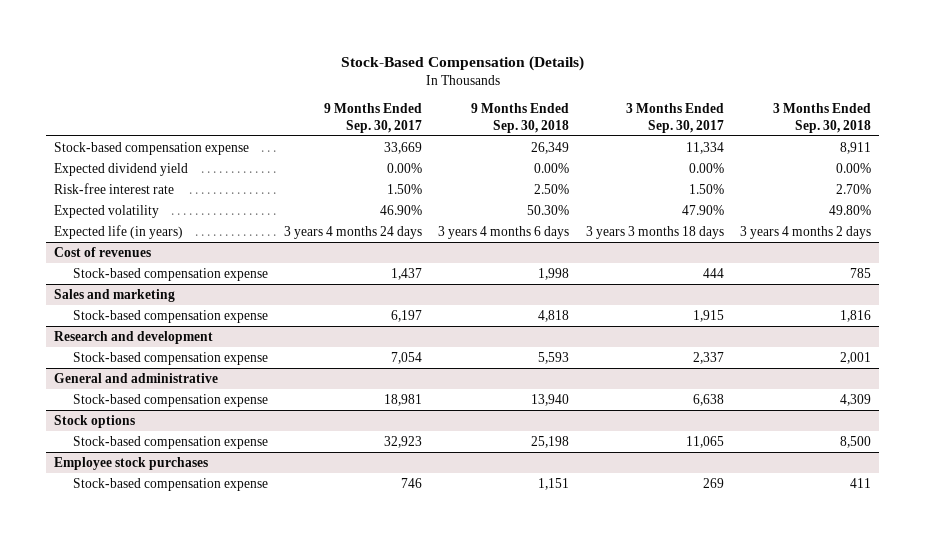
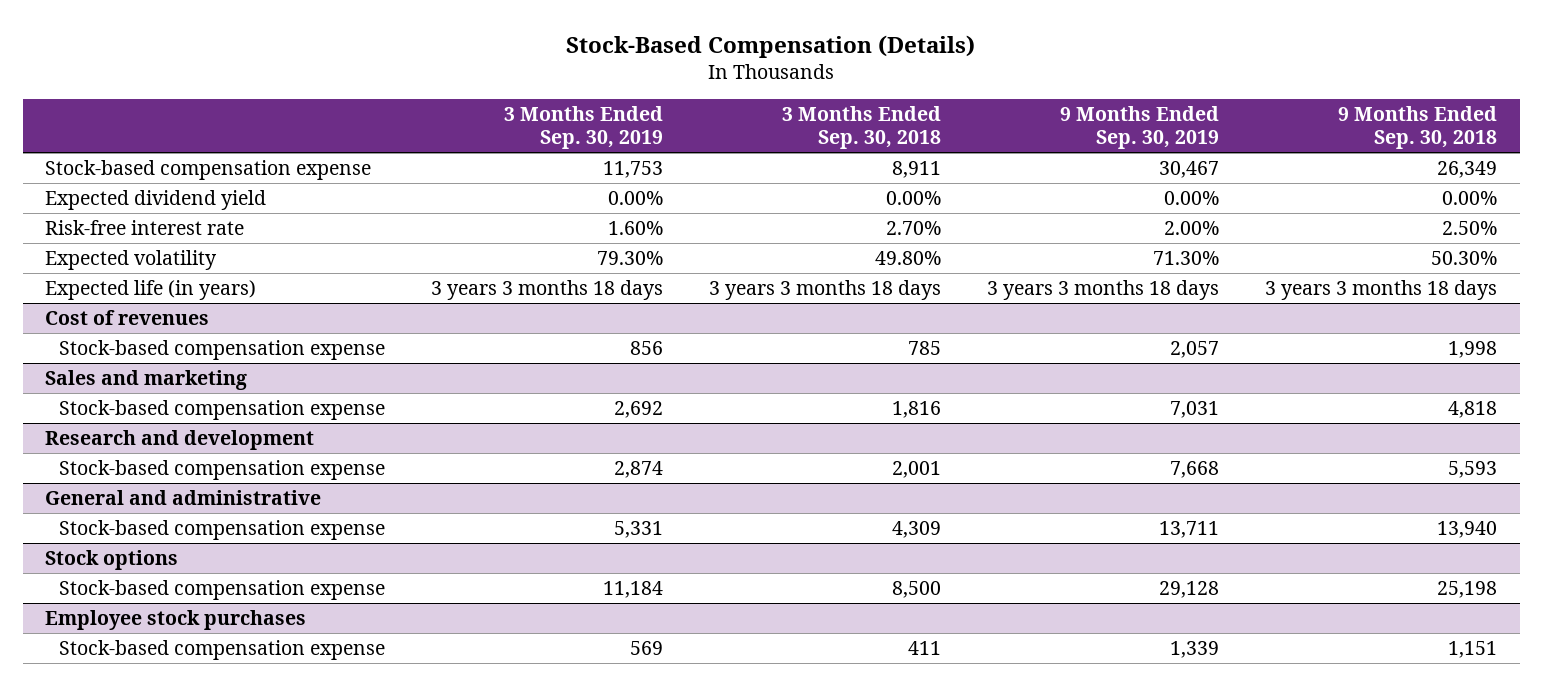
[324,102,423,133] 9 Months Ended Sep. 30, 2017 -> none
[625,102,724,133] 3 Months Ended Sep. 30, 2017 -> none
none -> [504,106,664,150] 3 Months Ended Sep. 30, 2019
none -> [1060,106,1220,150] 9 Months Ended Sep. 30, 2019
[438,225,570,239] 3 years 4 months 6 days -> [1265,280,1498,301] 3 years 3 months 18 days
[740,225,872,239] 3 years 4 months 2 days -> [709,280,942,301] 3 years 3 months 18 days

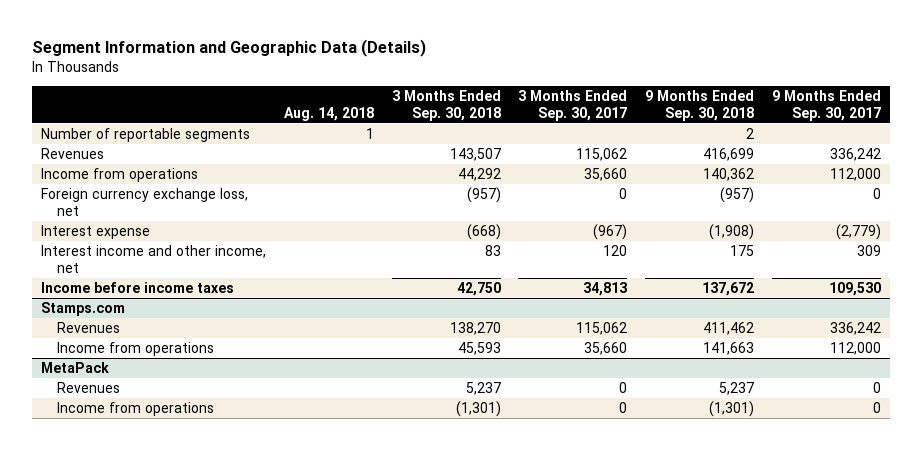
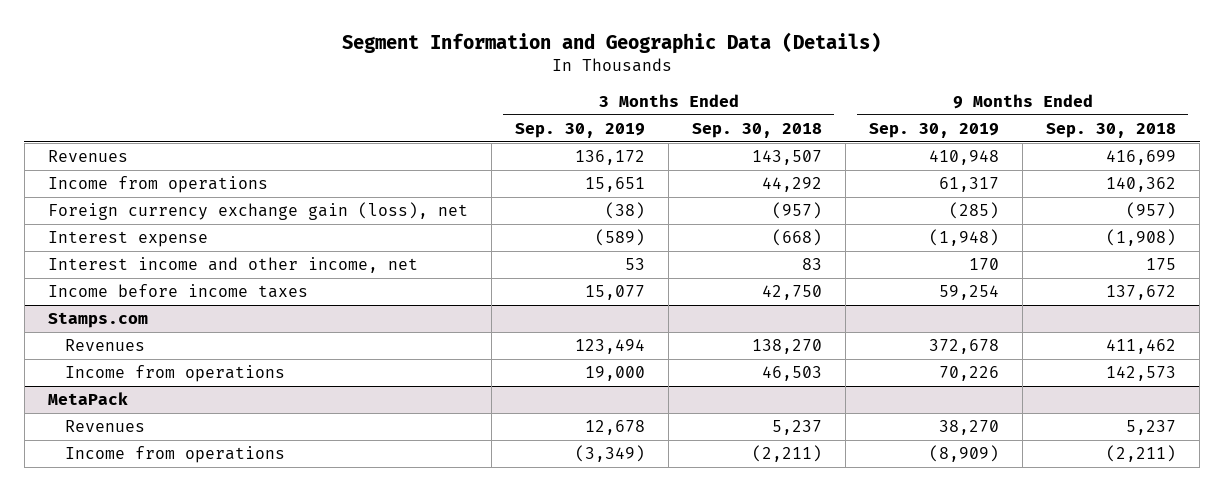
[283,106,374,121] Aug. 14, 2018 -> none
[518,89,628,121] 3 Months Ended Sep. 30, 2017 -> none
[771,89,881,121] 9 Months Ended Sep. 30, 2017 -> none
none -> [514,122,645,138] Sep. 30, 2019
none -> [869,122,1000,138] Sep. 30, 2019
[40,128,250,143] Number of reportable segments -> none
[40,188,248,216] Foreign currency exchange loss, net -> [47,202,468,221] Foreign currency exchange gain (loss), net
[457,342,501,356] 45,593 -> [762,366,823,382] 46,503
[703,342,755,356] 141,663 -> [1106,366,1177,382] 142,573
[455,401,501,418] (1,301) -> [752,445,823,463] (2,211)
[709,401,755,418] (1,301) -> [1106,445,1177,463] (2,211)

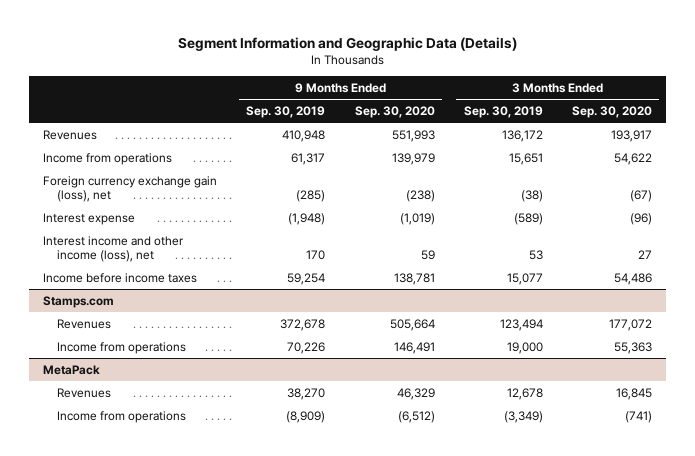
[692,122,823,138] Sep. 30, 2018 -> none
[1046,122,1177,138] Sep. 30, 2018 -> none
none -> [354,105,435,118] Sep. 30, 2020
none -> [571,105,652,118] Sep. 30, 2020
[47,257,418,274] Interest income and other income, net -> [43,235,185,262] Interest income and other income (loss), net

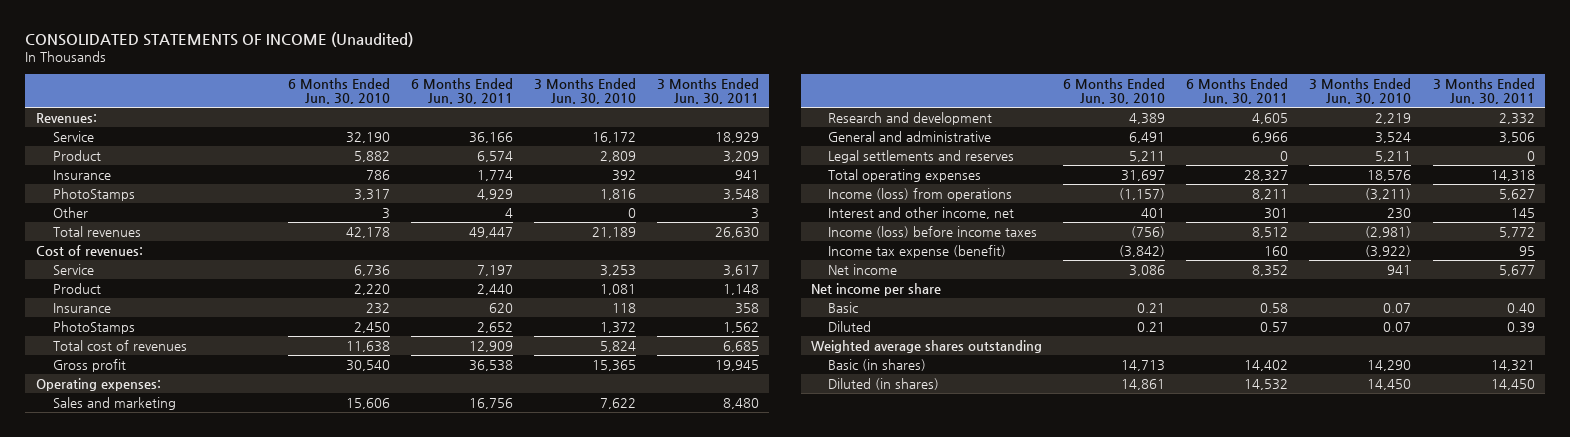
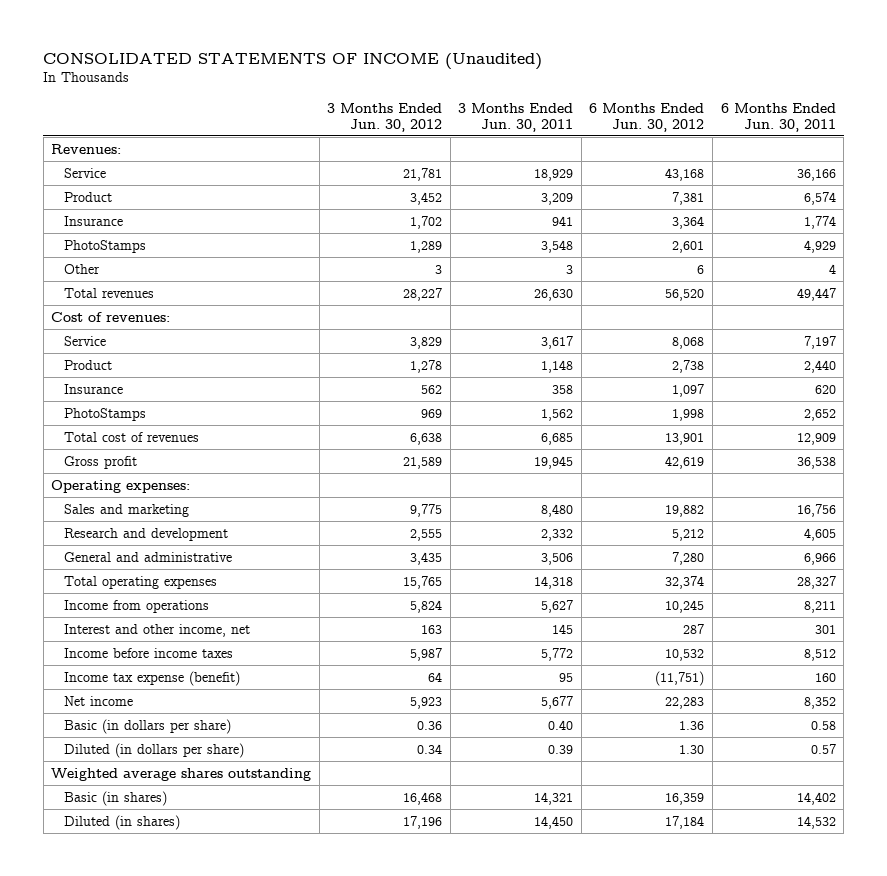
[287,77,390,105] 6 Months Ended Jun. 30, 2010 -> none
[533,77,636,105] 3 Months Ended Jun. 30, 2010 -> none
none -> [327,102,443,132] 3 Months Ended Jun. 30, 2012
none -> [589,102,705,132] 6 Months Ended Jun. 30, 2012
[828,149,1015,163] Legal settlements and reserves -> none
[828,187,1013,201] Income (loss) from operations -> [63,599,209,613] Income from operations
[828,225,1038,238] Income (loss) before income taxes -> [63,647,233,658] Income before income taxes
[811,282,942,296] Net income per share -> none
[828,301,859,313] Basic -> [63,718,231,734] Basic (in dollars per share)
[828,320,872,332] Diluted -> [63,742,244,758] Diluted (in dollars per share)

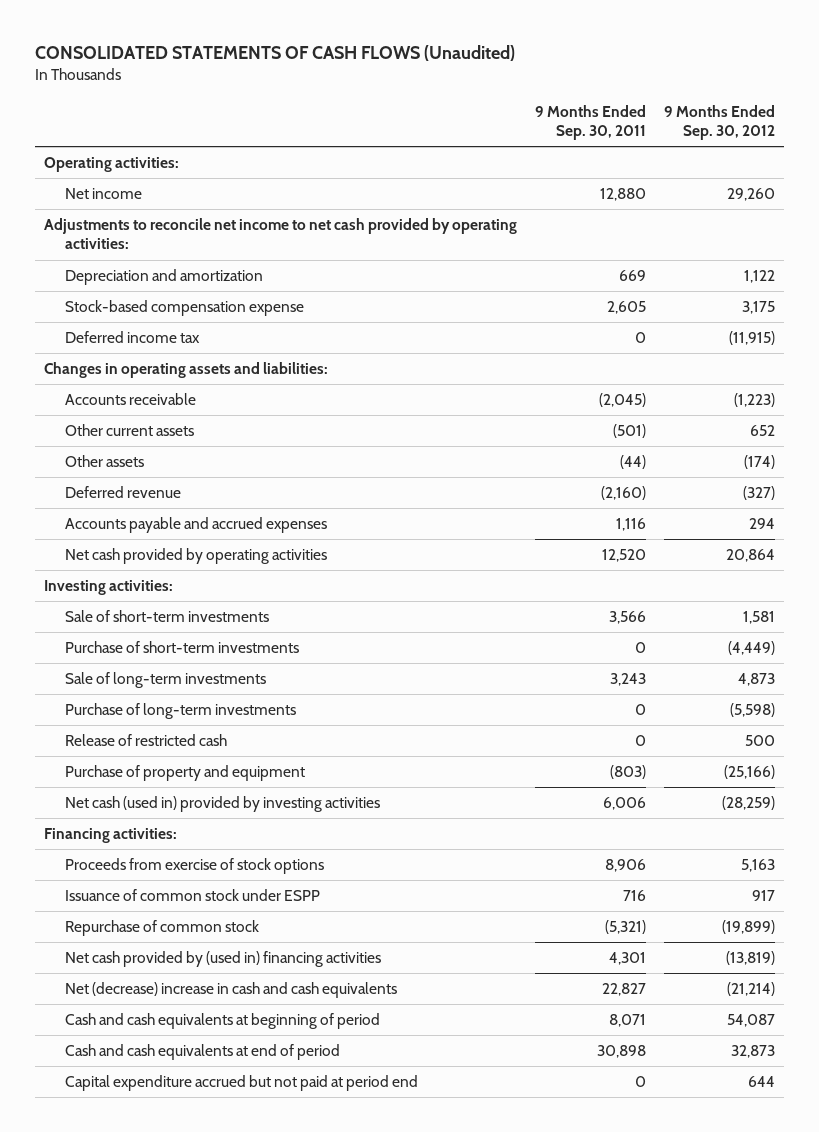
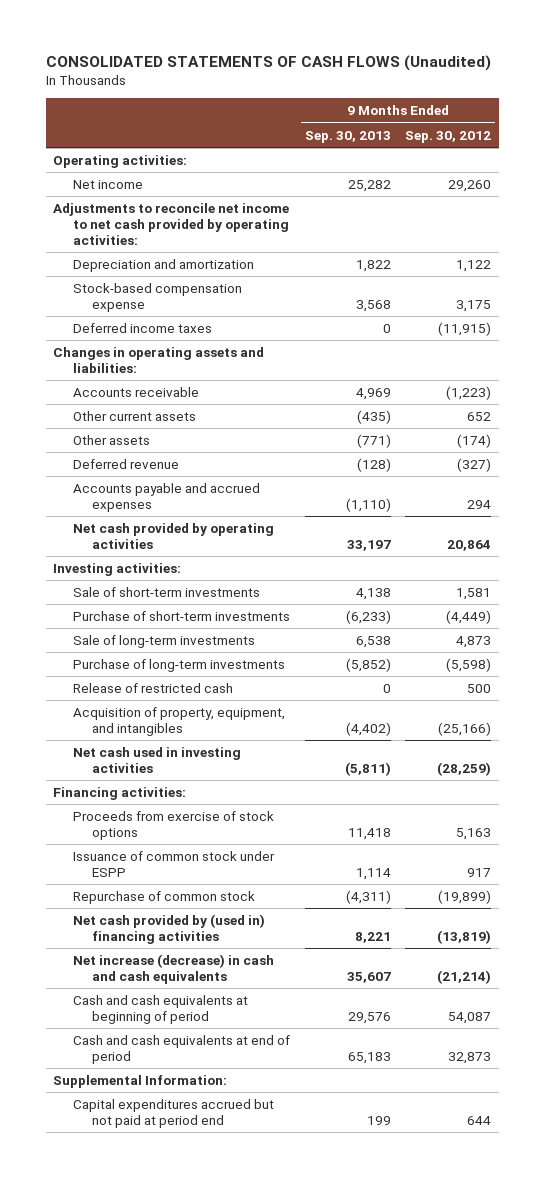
[534,104,646,141] 9 Months Ended Sep. 30, 2011 -> none
none -> [304,130,391,143] Sep. 30, 2013
[65,331,201,344] Deferred income tax -> [72,322,212,333] Deferred income taxes
[65,765,306,782] Purchase of property and equipment -> [72,706,285,736] Acquisition of property, equipment, and intangibles
[65,796,381,813] Net cash (used in) provided by investing activities -> [72,746,241,773] Net cash used in investing activities
[65,982,398,999] Net (decrease) increase in cash and cash equivalents -> [72,953,274,984] Net increase (decrease) in cash and cash equivalents
none -> [53,1074,228,1088] Supplemental Information:
[65,1075,419,1092] Capital expenditure accrued but not paid at period end -> [72,1098,274,1128] Capital expenditures accrued but not paid at period end

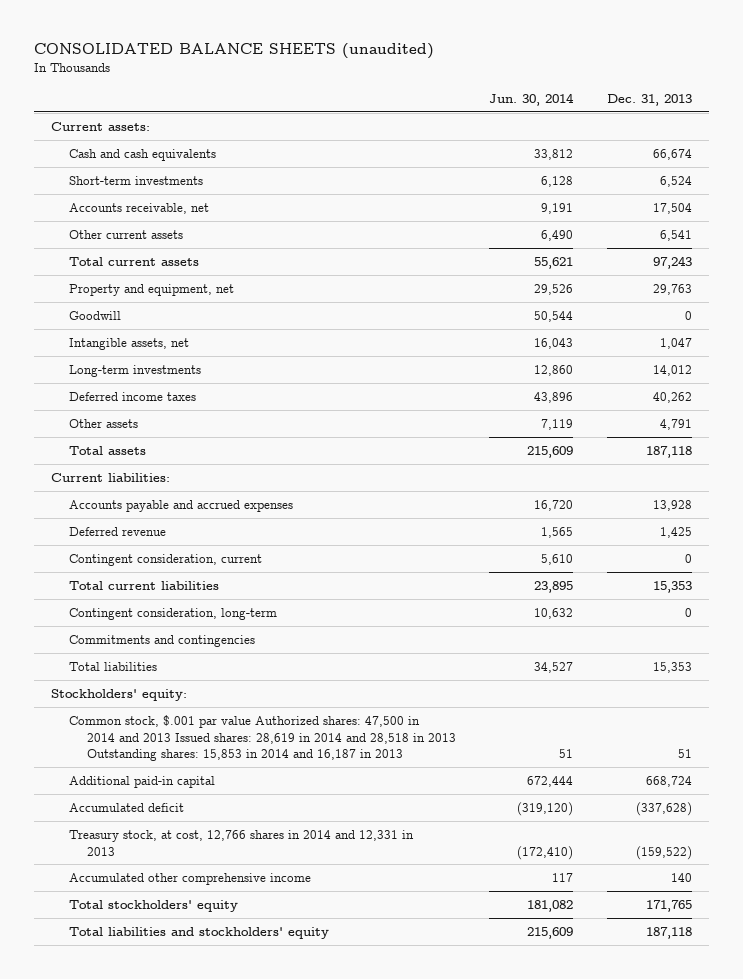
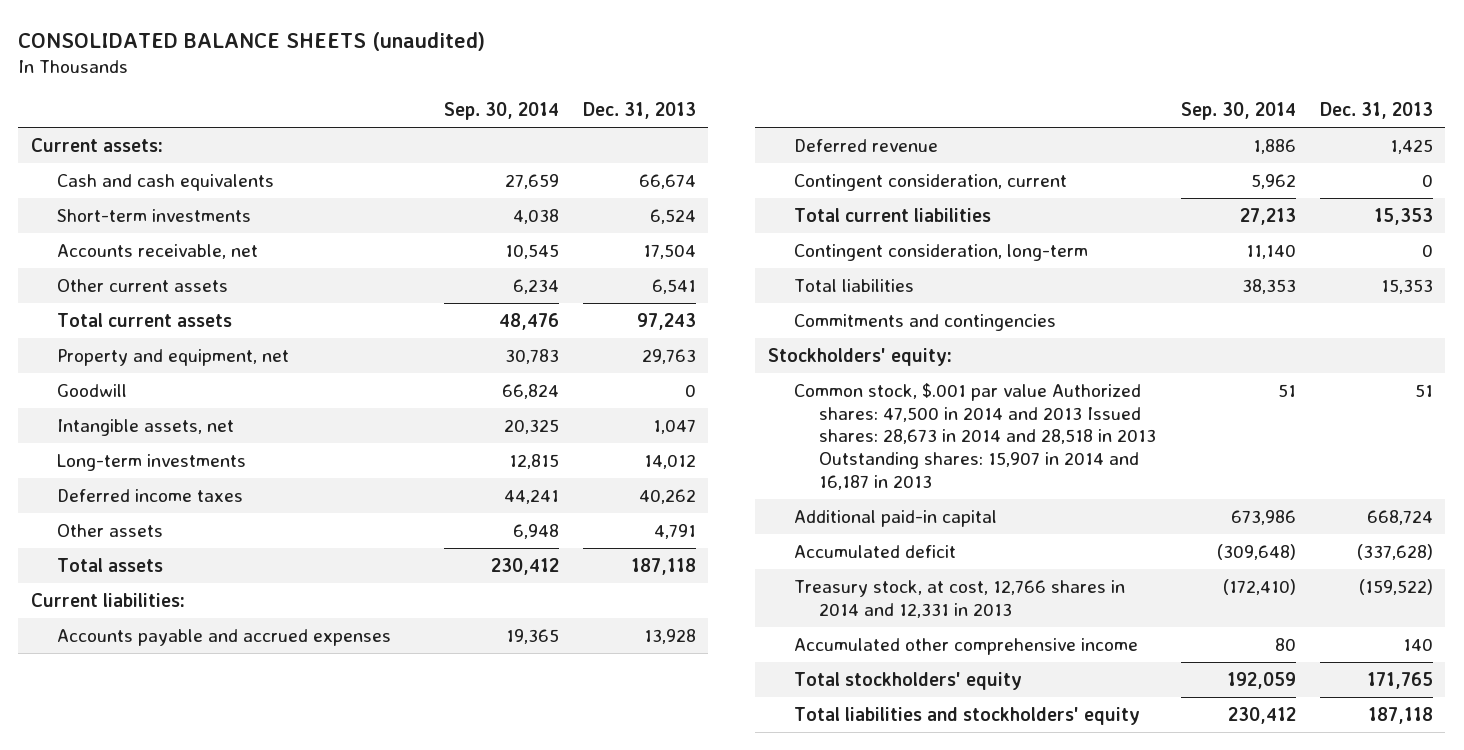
[489,92,575,106] Jun. 30, 2014 -> none
none -> [443,102,559,121] Sep. 30, 2014
[68,634,255,647] Commitments and contingencies -> [793,313,1056,331] Commitments and contingencies
[68,714,456,762] Common stock, $.001 par value Authorized shares: 47,500 in 2014 and 2013 Issued shares: 28,619 in 2014 and 28,518 in 2013 Outstanding shares: 15,853 in 2014 and 16,187 in 2013 -> [793,382,1157,490] Common stock, $.001 par value Authorized shares: 47,500 in 2014 and 2013 Issued shares: 28,673 in 2014 and 28,518 in 2013 Outstanding shares: 15,907 in 2014 and 16,187 in 2013

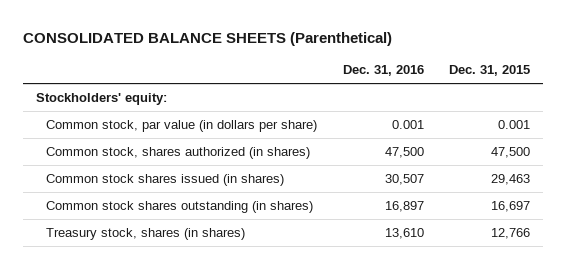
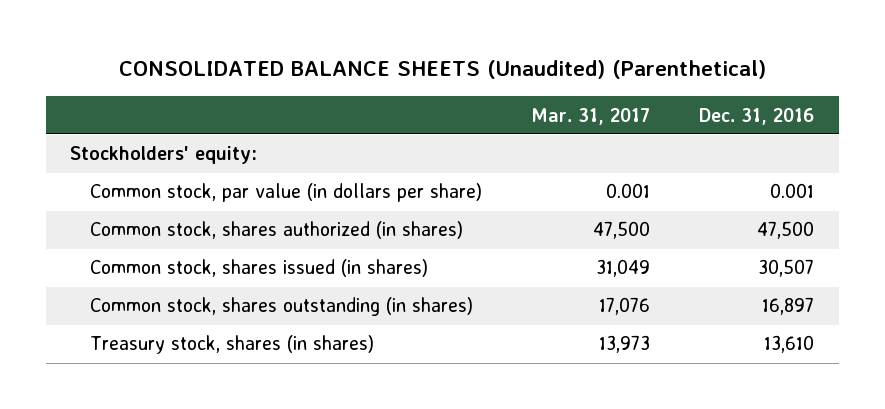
[22,32,392,47] CONSOLIDATED BALANCE SHEETS (Parenthetical) -> [119,60,767,80] CONSOLIDATED BALANCE SHEETS (Unaudited) (Parenthetical)
[448,65,530,77] Dec. 31, 2015 -> none
none -> [531,107,651,125] Mar. 31, 2017
[46,173,285,186] Common stock shares issued (in shares) -> [89,259,428,278] Common stock, shares issued (in shares)
[46,200,314,213] Common stock shares outstanding (in shares) -> [89,297,473,317] Common stock, shares outstanding (in shares)

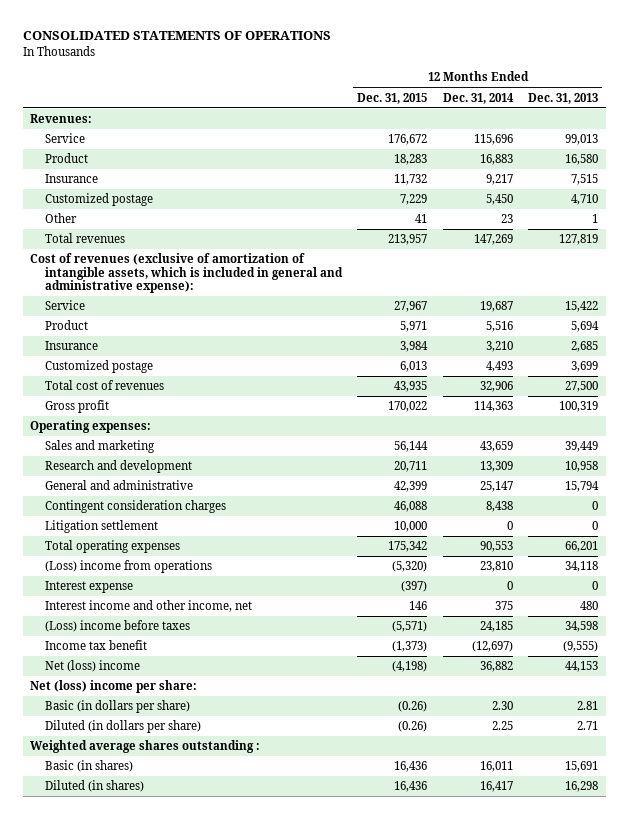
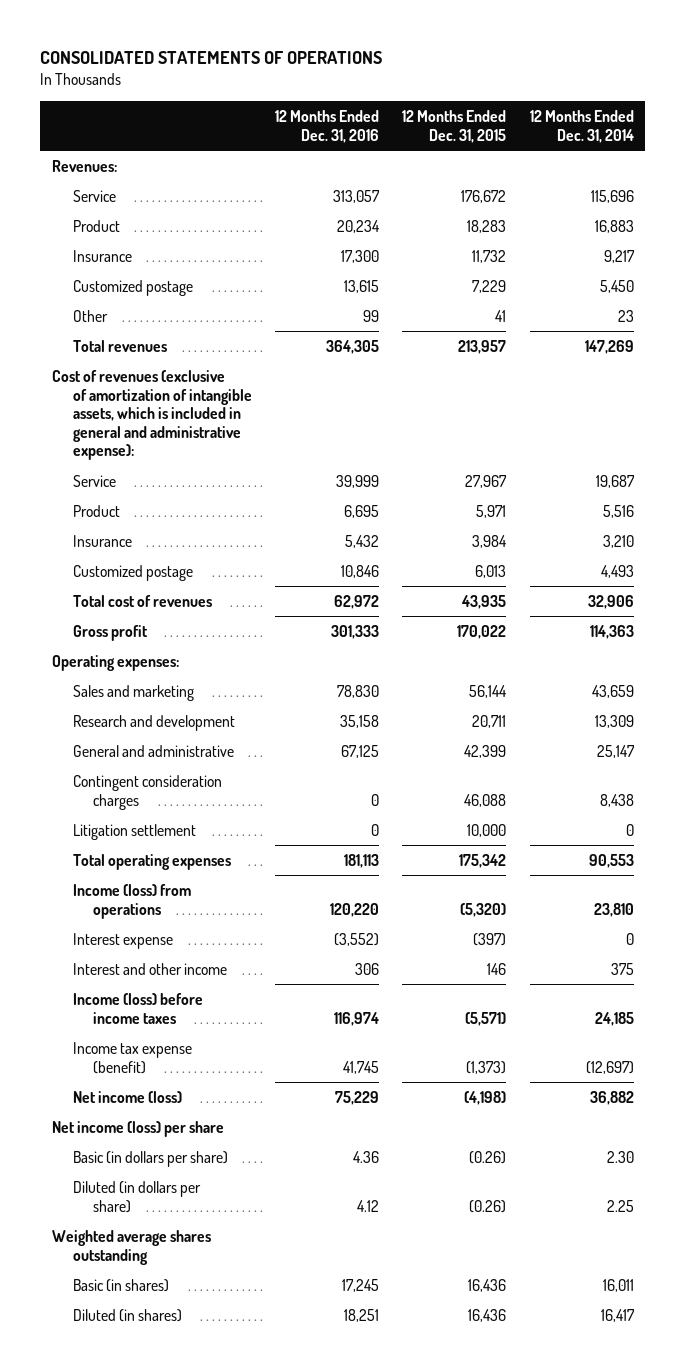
[527,92,598,104] Dec. 31, 2013 -> none
none -> [274,110,379,143] 12 Months Ended Dec. 31, 2016
[44,560,212,574] (Loss) income from operations -> [72,883,191,919] Income (loss) from operations
[44,600,252,613] Interest income and other income, net -> [72,962,227,975] Interest and other income
[44,620,190,633] (Loss) income before taxes -> [72,992,203,1024] Income (loss) before income taxes
[44,640,147,651] Income tax benefit -> [72,1041,192,1074] Income tax expense (benefit)
[44,660,140,673] Net (loss) income -> [72,1090,182,1103] Net income (loss)
[30,680,198,694] Net (loss) income per share: -> [51,1120,224,1137] Net income (loss) per share
[30,740,261,754] Weighted average shares outstanding : -> [51,1229,211,1265] Weighted average shares outstanding

